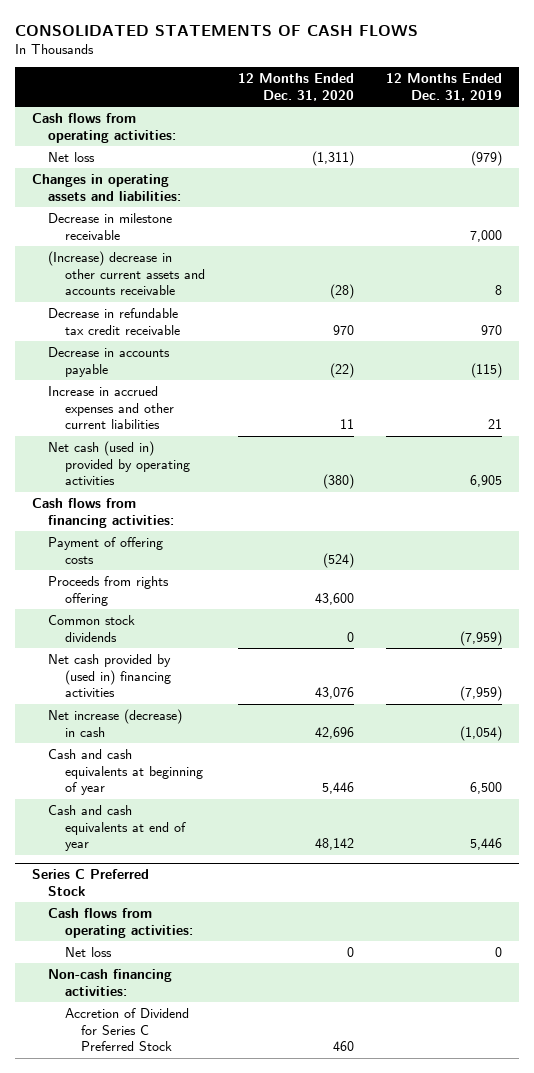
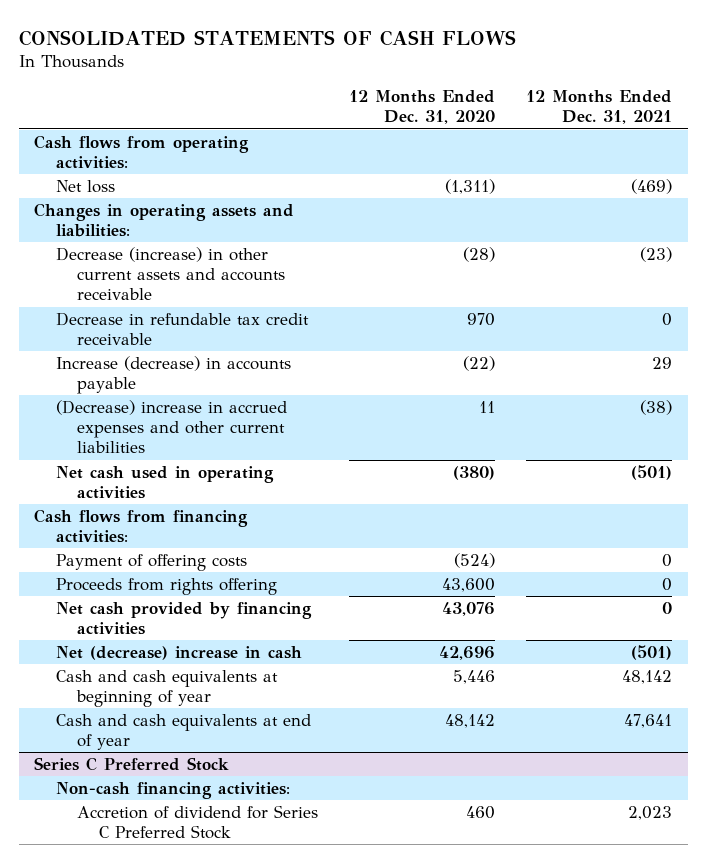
[386,73,503,101] 12 Months Ended Dec. 31, 2019 -> none
none -> [526,90,673,125] 12 Months Ended Dec. 31, 2021
[48,212,173,240] Decrease in milestone receivable -> none
[48,250,205,296] (Increase) decrease in other current assets and accounts receivable -> [55,246,286,301] Decrease (increase) in other current assets and accounts receivable
[48,346,171,377] Decrease in accounts payable -> [55,355,291,395] Increase (decrease) in accounts payable
[48,385,174,430] Increase in accrued expenses and other current liabilities -> [55,399,287,454] (Decrease) increase in accrued expenses and other current liabilities
[48,440,190,486] Net cash (used in) provided by operating activities -> [55,465,274,500] Net cash used in operating activities
[48,614,136,642] Common stock dividends -> none
[48,653,172,698] Net cash provided by (used in) financing activities -> [55,601,312,636] Net cash provided by financing activities
[48,708,183,737] Net increase (decrease) in cash -> [55,645,302,660] Net (decrease) increase in cash
[48,907,193,938] Cash flows from operating activities: -> none
[64,946,112,957] Net loss -> none
[64,1007,189,1052] Accretion of Dividend for Series C Preferred Stock -> [77,804,319,840] Accretion of dividend for Series C Preferred Stock

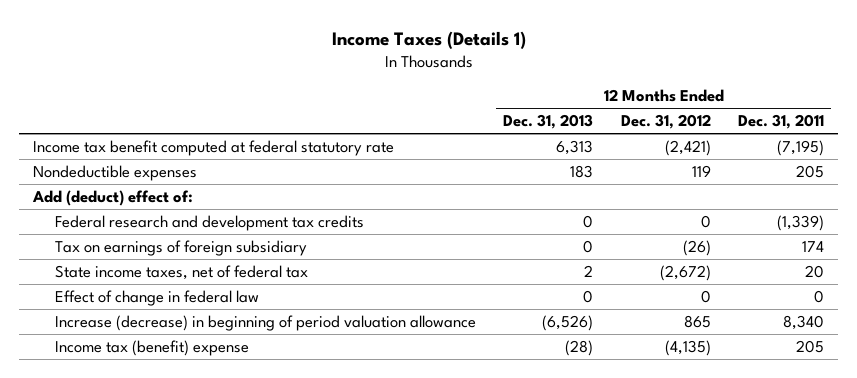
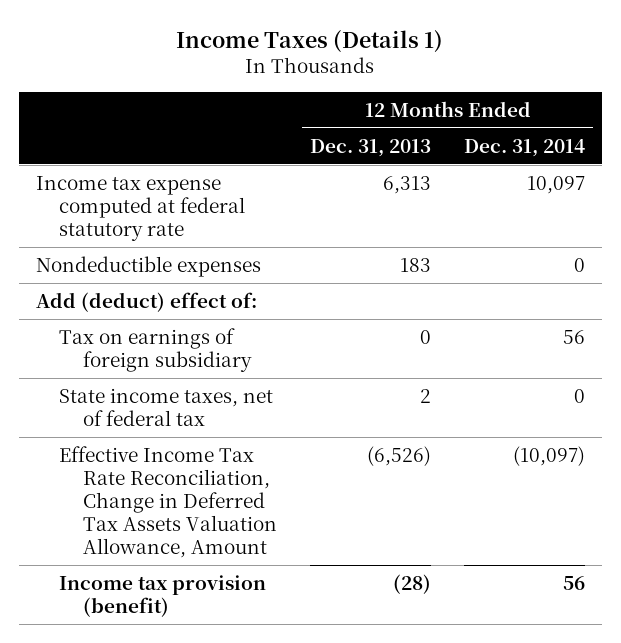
[620,114,711,130] Dec. 31, 2012 -> none
[738,114,825,130] Dec. 31, 2011 -> none
none -> [464,138,586,157] Dec. 31, 2014
[33,139,395,156] Income tax benefit computed at federal statutory rate -> [35,175,246,241] Income tax expense computed at federal statutory rate
[54,214,364,231] Federal research and development tax credits -> none
[54,289,259,306] Effect of change in federal law -> none
[54,314,476,331] Increase (decrease) in beginning of period valuation allowance -> [59,445,277,559] Effective Income Tax Rate Reconciliation, Change in Deferred Tax Assets Valuation Allowance, Amount
[54,339,249,356] Income tax (benefit) expense -> [59,574,267,617] Income tax provision (benefit)

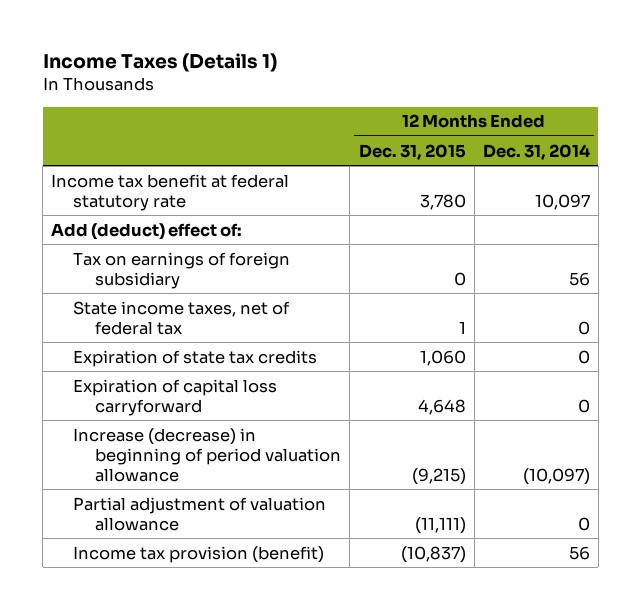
[309,138,431,157] Dec. 31, 2013 -> none
none -> [358,143,466,160] Dec. 31, 2015
[35,255,261,277] Nondeductible expenses -> none
[35,175,246,241] Income tax expense computed at federal statutory rate -> [51,173,290,211] Income tax benefit at federal statutory rate
none -> [73,349,318,367] Expiration of state tax credits
none -> [73,378,278,416] Expiration of capital loss carryforward
[59,445,277,559] Effective Income Tax Rate Reconciliation, Change in Deferred Tax Assets Valuation Allowance, Amount -> [73,427,342,482] Increase (decrease) in beginning of period valuation allowance
none -> [73,496,327,531] Partial adjustment of valuation allowance

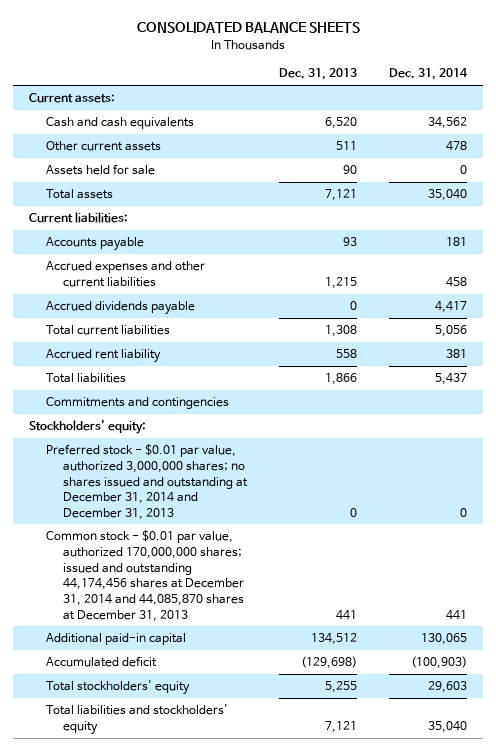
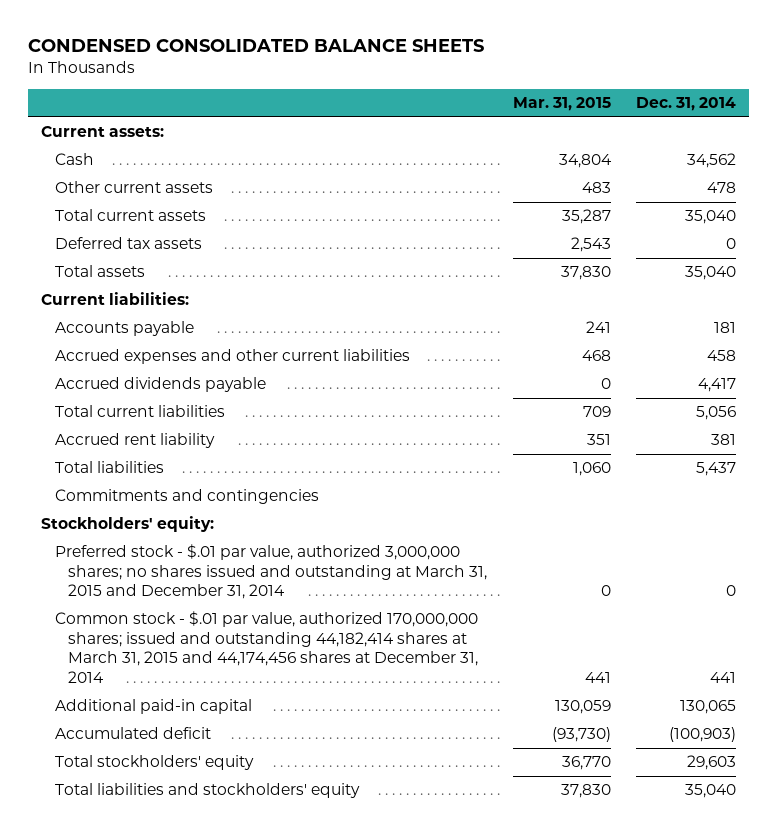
[137,22,361,34] CONSOLIDATED BALANCE SHEETS -> [28,39,485,53] CONDENSED CONSOLIDATED BALANCE SHEETS
[278,68,357,81] Dec. 31, 2013 -> none
none -> [512,97,611,112] Mar. 31, 2015
[45,117,194,130] Cash and cash equivalents -> [54,153,94,166] Cash
[45,164,155,176] Assets held for sale -> none
none -> [54,209,206,222] Total current assets
none -> [54,237,202,250] Deferred tax assets
[45,444,248,520] Preferred stock - $0.01 par value, authorized 3,000,000 shares; no shares issued and outstanding at December 31, 2014 and December 31, 2013 -> [54,544,488,600] Preferred stock - $.01 par value, authorized 3,000,000 shares; no shares issued and outstanding at March 31, 2015 and December 31, 2014
[45,530,244,622] Common stock - $0.01 par value, authorized 170,000,000 shares; issued and outstanding 44,174,456 shares at December 31, 2014 and 44,085,870 shares at December 31, 2013 -> [54,611,479,683] Common stock - $.01 par value, authorized 170,000,000 shares; issued and outstanding 44,182,414 shares at March 31, 2015 and 44,174,456 shares at December 31, 2014

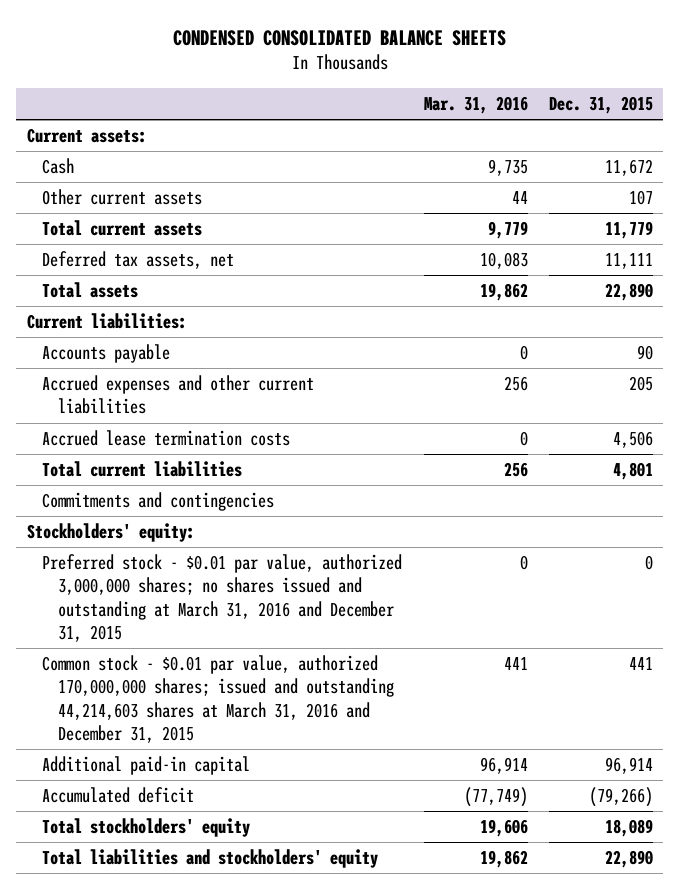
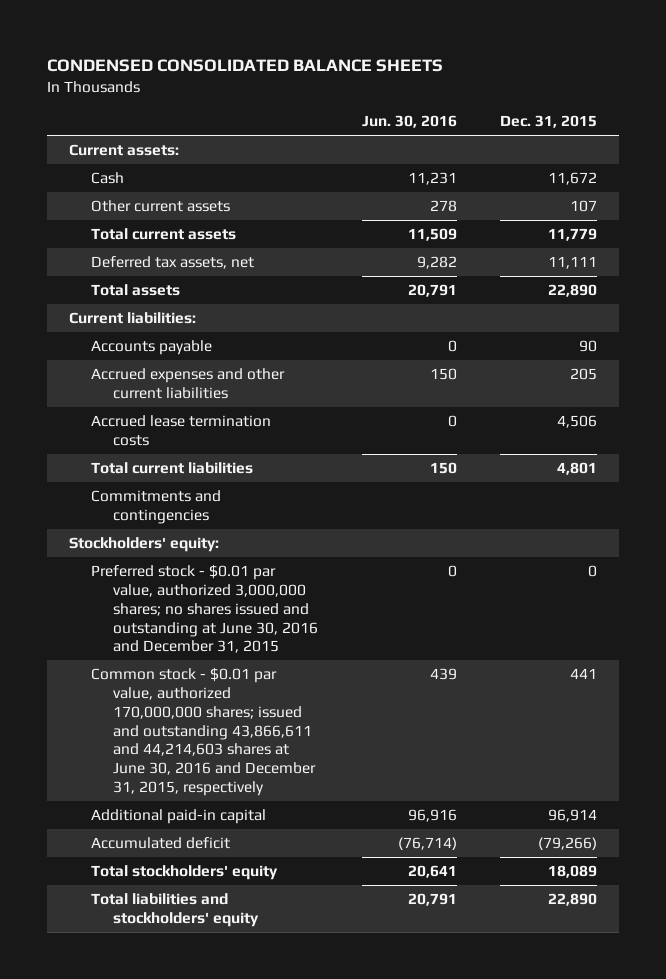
[423,95,528,114] Mar. 31, 2016 -> none
none -> [361,115,457,129] Jun. 30, 2016
[42,554,403,643] Preferred stock - $0.01 par value, authorized 3,000,000 shares; no shares issued and outstanding at March 31, 2016 and December 31, 2015 -> [91,565,319,654] Preferred stock - $0.01 par value, authorized 3,000,000 shares; no shares issued and outstanding at June 30, 2016 and December 31, 2015
[42,655,395,744] Common stock - $0.01 par value, authorized 170,000,000 shares; issued and outstanding 44,214,603 shares at March 31, 2016 and December 31, 2015 -> [91,668,317,797] Common stock - $0.01 par value, authorized 170,000,000 shares; issued and outstanding 43,866,611 and 44,214,603 shares at June 30, 2016 and December 31, 2015, respectively

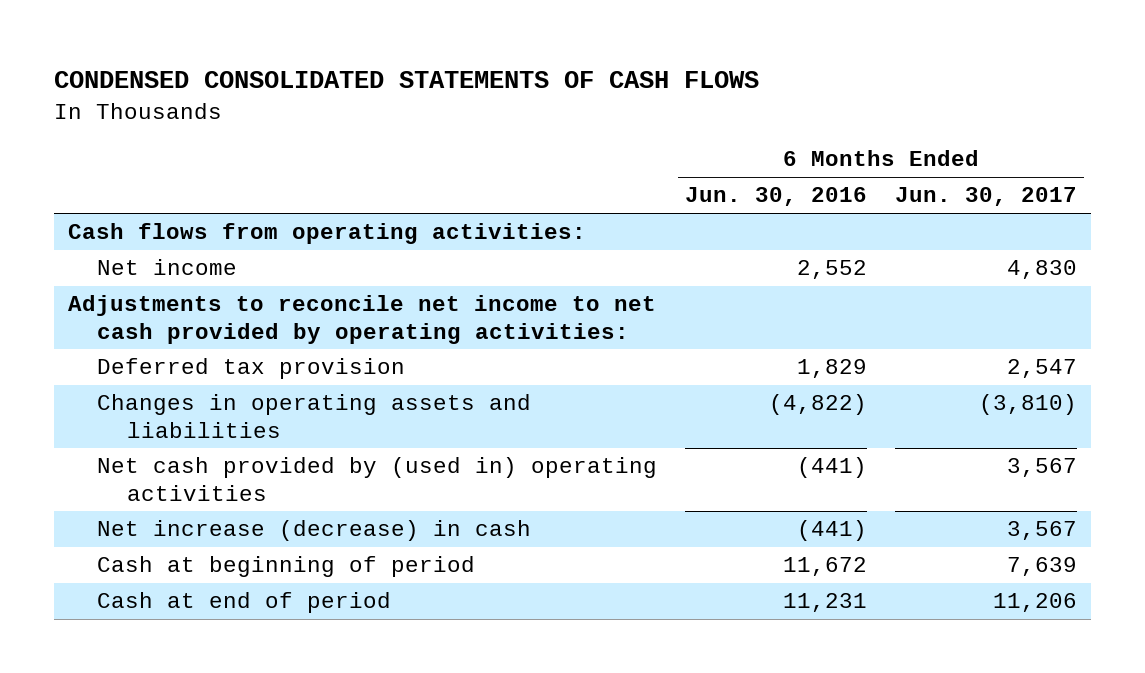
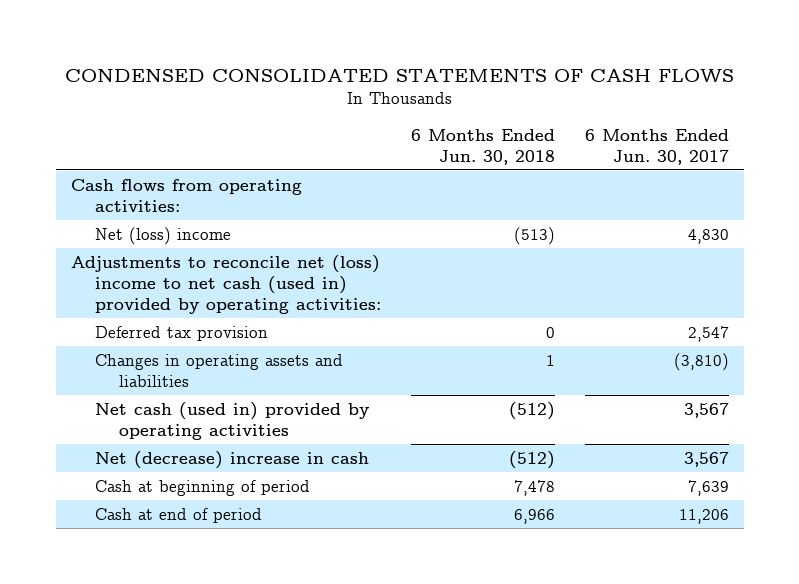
[685,187,868,207] Jun. 30, 2016 -> none
none -> [410,128,555,165] 6 Months Ended Jun. 30, 2018
[97,259,238,276] Net income -> [94,226,231,245] Net (loss) income
[67,295,656,344] Adjustments to reconcile net income to net cash provided by operating activities: -> [70,254,381,315] Adjustments to reconcile net (loss) income to net cash (used in) provided by operating activities:
[97,457,658,501] Net cash provided by (used in) operating activities -> [94,401,369,440] Net cash (used in) provided by operating activities
[97,520,532,542] Net increase (decrease) in cash -> [94,450,369,469] Net (decrease) increase in cash

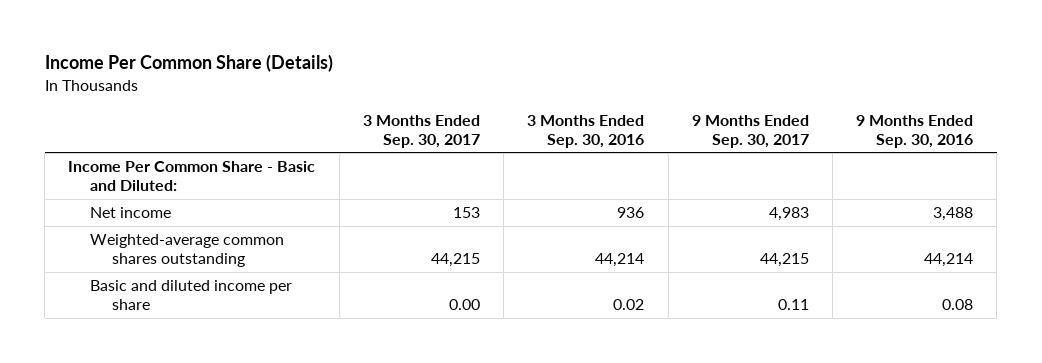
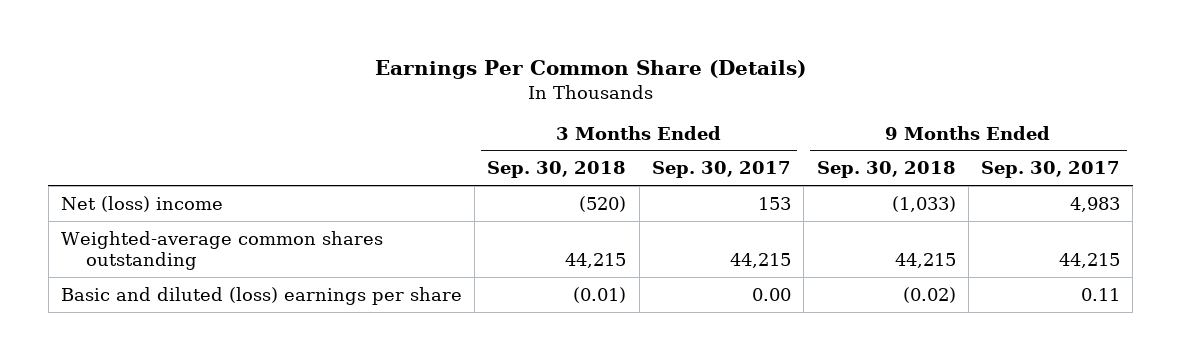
[44,54,333,73] Income Per Common Share (Details) -> [374,60,806,80] Earnings Per Common Share (Details)
[527,114,645,148] 3 Months Ended Sep. 30, 2016 -> none
[856,114,974,148] 9 Months Ended Sep. 30, 2016 -> none
none -> [487,161,627,179] Sep. 30, 2018
none -> [816,161,956,179] Sep. 30, 2018
[68,161,316,192] Income Per Common Share - Basic and Diluted: -> none
[90,207,172,219] Net income -> [60,195,223,212] Net (loss) income
[90,280,293,311] Basic and diluted income per share -> [60,286,462,305] Basic and diluted (loss) earnings per share

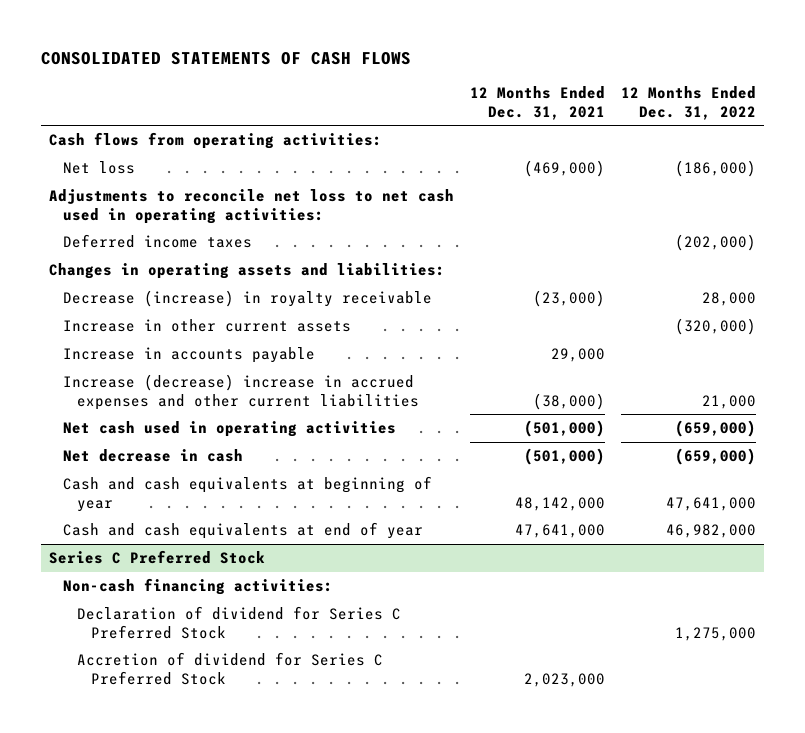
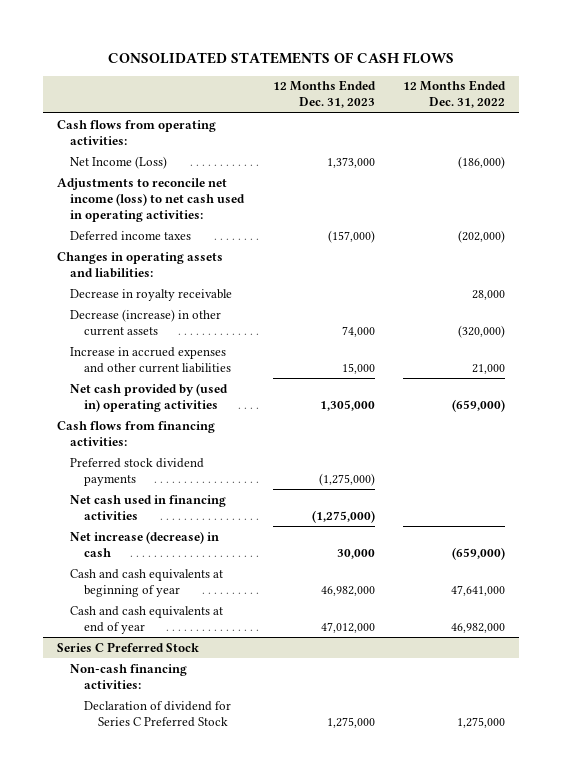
[469,85,605,120] 12 Months Ended Dec. 31, 2021 -> none
none -> [272,80,376,109] 12 Months Ended Dec. 31, 2023
[62,160,135,174] Net loss -> [70,155,168,169] Net Income (Loss)
[48,188,454,224] Adjustments to reconcile net loss to net cash used in operating activities: -> [56,177,246,222] Adjustments to reconcile net income (loss) to net cash used in operating activities:
[62,346,315,363] Increase in accounts payable -> none
[62,289,432,307] Decrease (increase) in royalty receivable -> [70,288,233,301] Decrease in royalty receivable
[62,318,351,332] Increase in other current assets -> [70,308,222,336] Decrease (increase) in other current assets
[62,373,419,410] Increase (decrease) increase in accrued expenses and other current liabilities -> [70,346,231,373] Increase in accrued expenses and other current liabilities
[62,420,396,437] Net cash used in operating activities -> [70,382,229,412] Net cash provided by (used in) operating activities
none -> [56,420,215,446] Cash flows from financing activities:
none -> [70,457,205,486] Preferred stock dividend payments
none -> [70,494,227,520] Net cash used in financing activities
[62,448,243,462] Net decrease in cash -> [70,530,220,557] Net increase (decrease) in cash
[76,651,383,685] Accretion of dividend for Series C Preferred Stock -> none

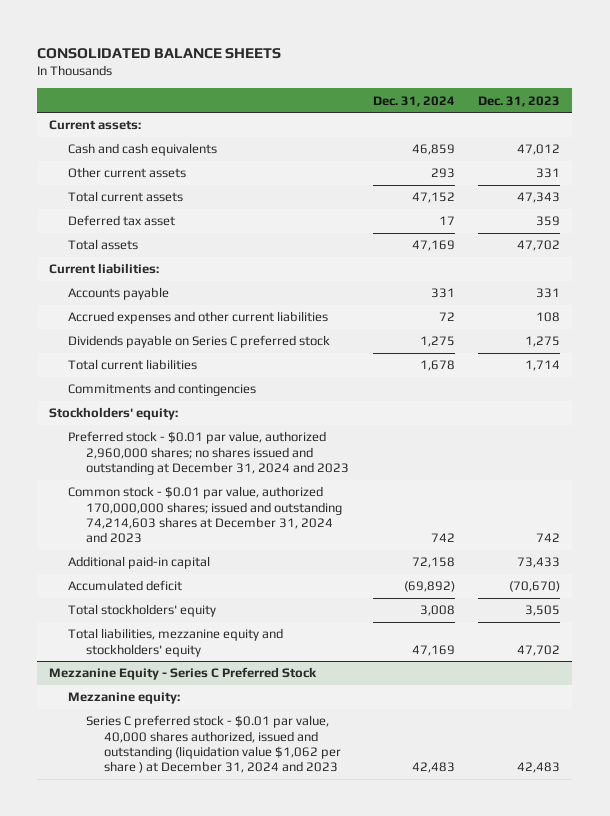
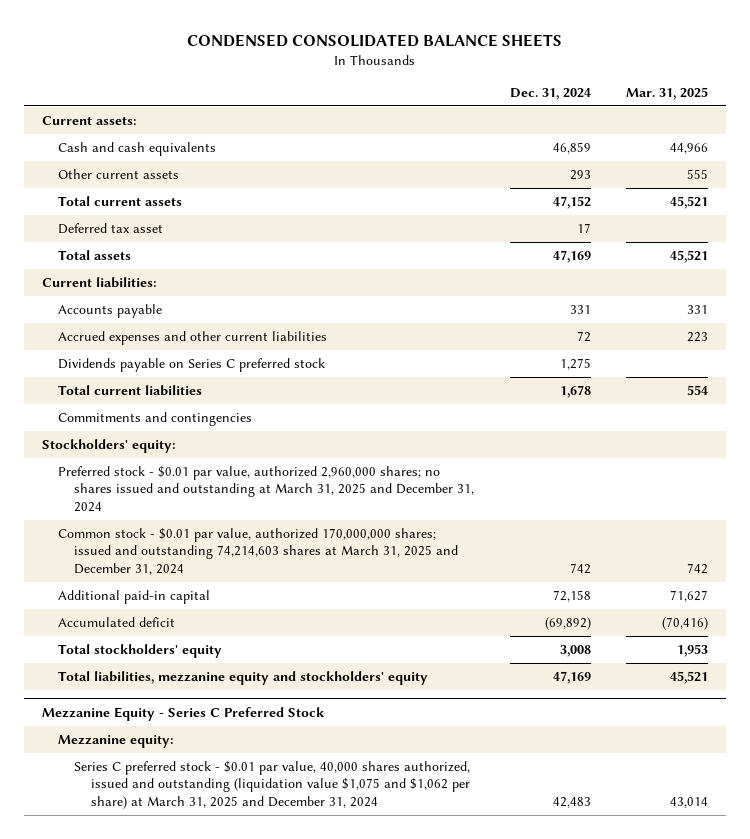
[37,47,282,59] CONSOLIDATED BALANCE SHEETS -> [186,33,562,47] CONDENSED CONSOLIDATED BALANCE SHEETS
[478,95,561,107] Dec. 31, 2023 -> none
none -> [626,86,709,100] Mar. 31, 2025
[67,431,349,475] Preferred stock - $0.01 par value, authorized 2,960,000 shares; no shares issued and outstanding at December 31, 2024 and 2023 -> [58,466,475,512] Preferred stock - $0.01 par value, authorized 2,960,000 shares; no shares issued and outstanding at March 31, 2025 and December 31, 2024
[67,486,342,544] Common stock - $0.01 par value, authorized 170,000,000 shares; issued and outstanding 74,214,603 shares at December 31, 2024 and 2023 -> [58,528,459,575] Common stock - $0.01 par value, authorized 170,000,000 shares; issued and outstanding 74,214,603 shares at March 31, 2025 and December 31, 2024
[85,715,341,774] Series C preferred stock - $0.01 par value, 40,000 shares authorized, issued and outstanding (liquidation value $1,062 per share ) at December 31, 2024 and 2023 -> [74,761,471,809] Series C preferred stock - $0.01 par value, 40,000 shares authorized, issued and outstanding (liquidation value $1,075 and $1,062 per share) at March 31, 2025 and December 31, 2024

